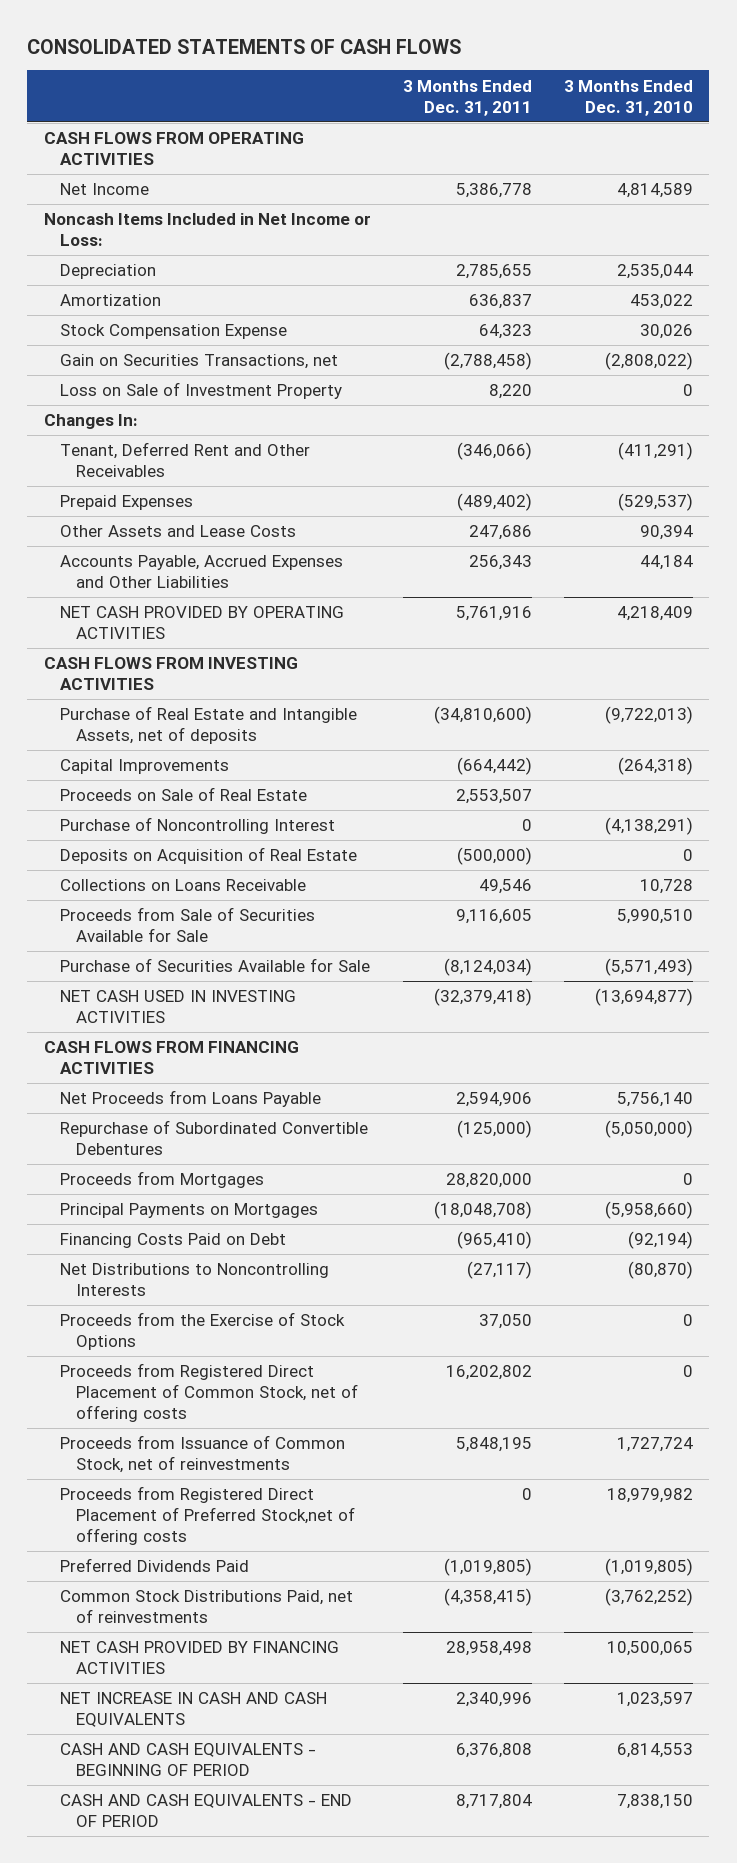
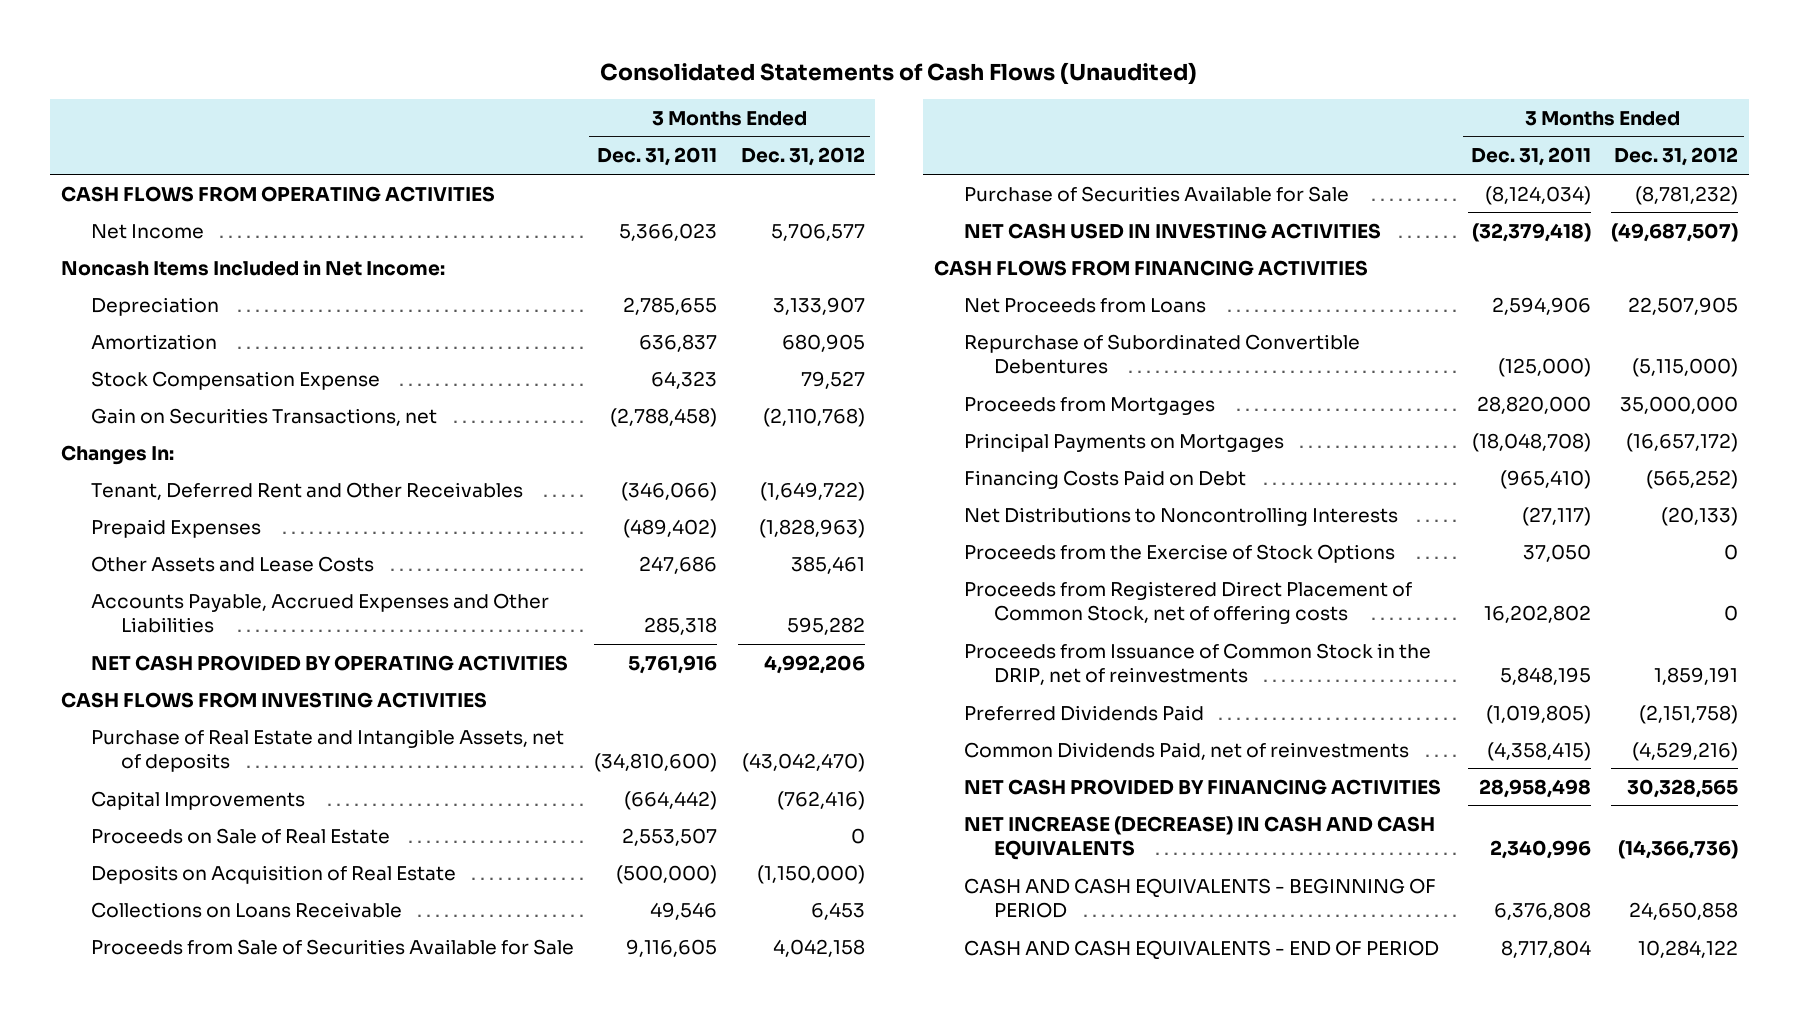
[27,38,462,54] CONSOLIDATED STATEMENTS OF CASH FLOWS -> [600,61,1198,85] Consolidated Statements of Cash Flows (Unaudited)
[564,79,694,116] 3 Months Ended Dec. 31, 2010 -> none
none -> [741,147,866,167] Dec. 31, 2012
[455,183,532,199] 5,386,778 -> [619,222,718,241] 5,366,023
[43,213,371,247] Noncash Items Included in Net Income or Loss: -> [60,259,445,276] Noncash Items Included in Net Income:
[59,382,342,400] Loss on Sale of Investment Property -> none
[468,555,532,571] 256,343 -> [644,617,718,636] 285,318
[59,817,335,835] Purchase of Noncontrolling Interest -> none
[59,1090,321,1108] Net Proceeds from Loans Payable -> [964,297,1207,313] Net Proceeds from Loans
[59,1486,356,1546] Proceeds from Registered Direct Placement of Preferred Stock,net of offering costs -> none
[59,1435,345,1474] Proceeds from Issuance of Common Stock, net of reinvestments -> [964,642,1432,686] Proceeds from Issuance of Common Stock in the DRIP, net of reinvestments
[59,1590,353,1624] Common Stock Distributions Paid, net of reinvestments -> [964,741,1410,760] Common Dividends Paid, net of reinvestments
[59,1692,327,1728] NET INCREASE IN CASH AND CASH EQUIVALENTS -> [964,815,1436,861] NET INCREASE (DECREASE) IN CASH AND CASH EQUIVALENTS

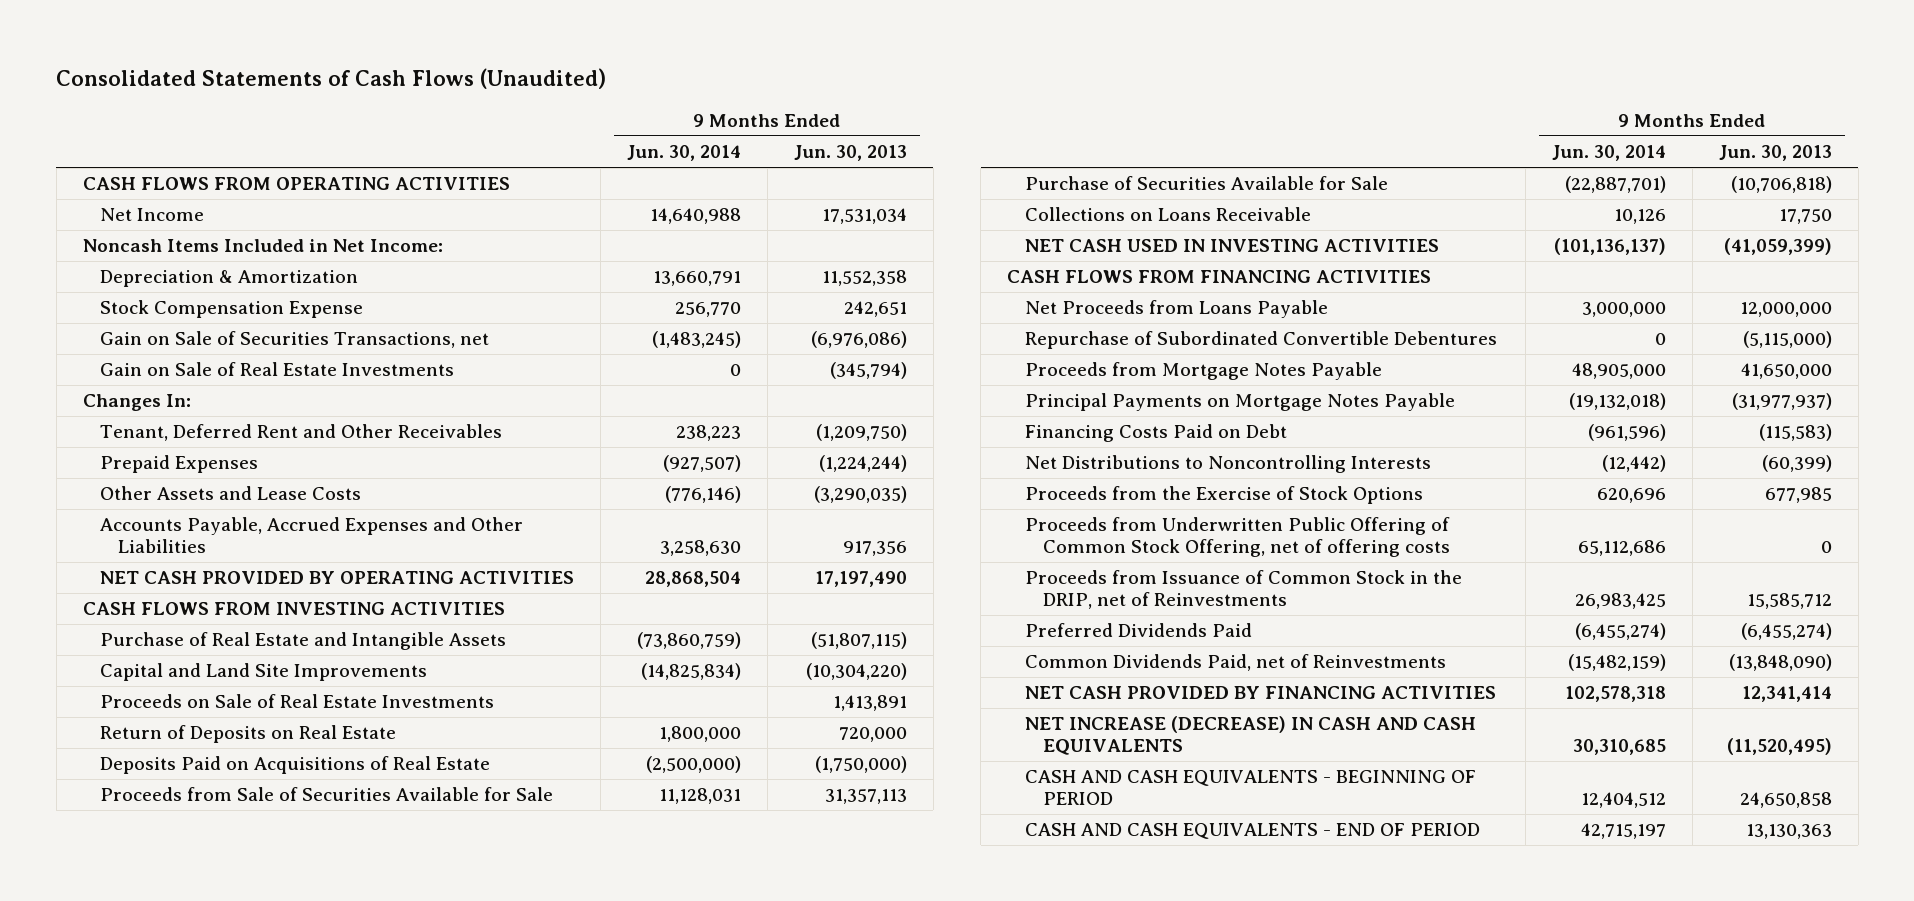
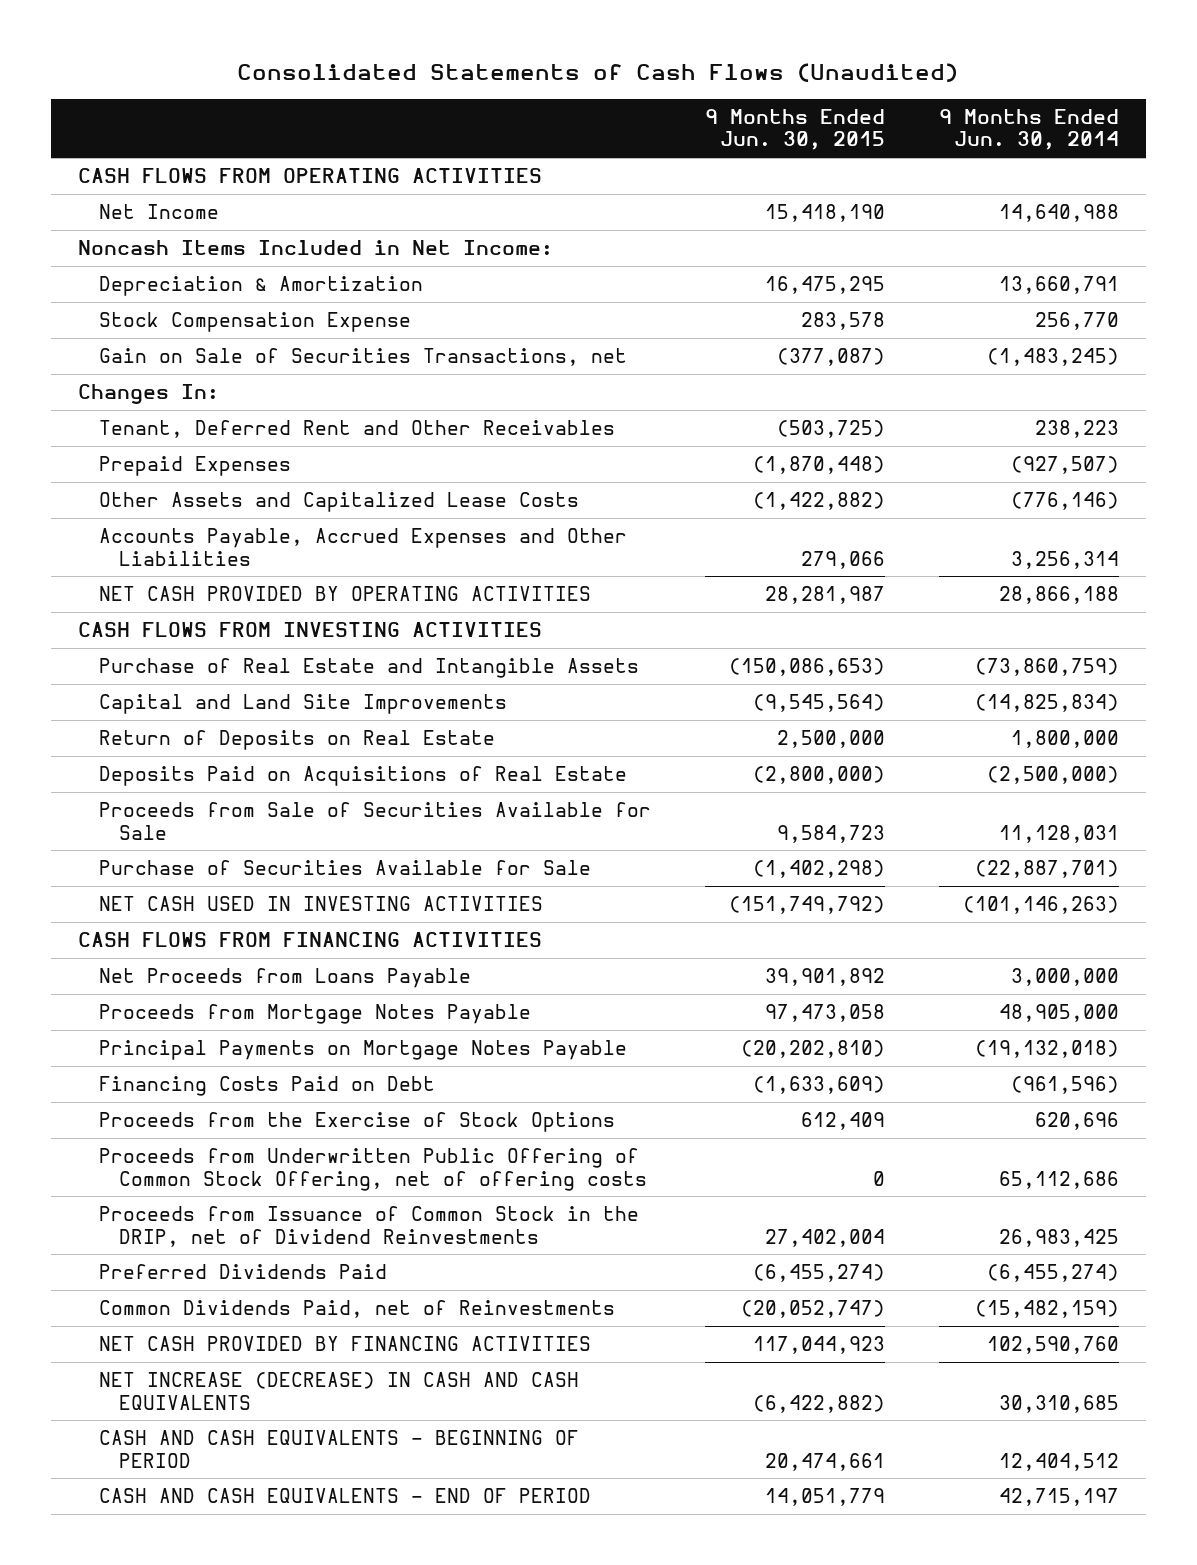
[794,145,908,162] Jun. 30, 2013 -> none
none -> [704,108,885,151] 9 Months Ended Jun. 30, 2015
[100,362,455,377] Gain on Sale of Real Estate Investments -> none
[100,486,362,501] Other Assets and Lease Costs -> [98,492,579,513] Other Assets and Capitalized Lease Costs
[660,540,742,557] 3,258,630 -> [1011,550,1120,569] 3,256,314
[645,571,742,588] 28,868,504 -> [999,586,1120,605] 28,866,188
[100,694,495,709] Proceeds on Sale of Real Estate Investments -> none
[1025,207,1312,222] Collections on Loans Receivable -> none
[1553,238,1666,256] (101,136,137) -> [963,896,1120,915] (101,146,263)
[1025,331,1498,350] Repurchase of Subordinated Convertible Debentures -> none
[1025,455,1432,474] Net Distributions to Noncontrolling Interests -> none
[1025,570,1463,610] Proceeds from Issuance of Common Stock in the DRIP, net of Reinvestments -> [98,1206,639,1247] Proceeds from Issuance of Common Stock in the DRIP, net of Dividend Reinvestments
[1564,686,1666,703] 102,578,318 -> [987,1336,1120,1355] 102,590,760

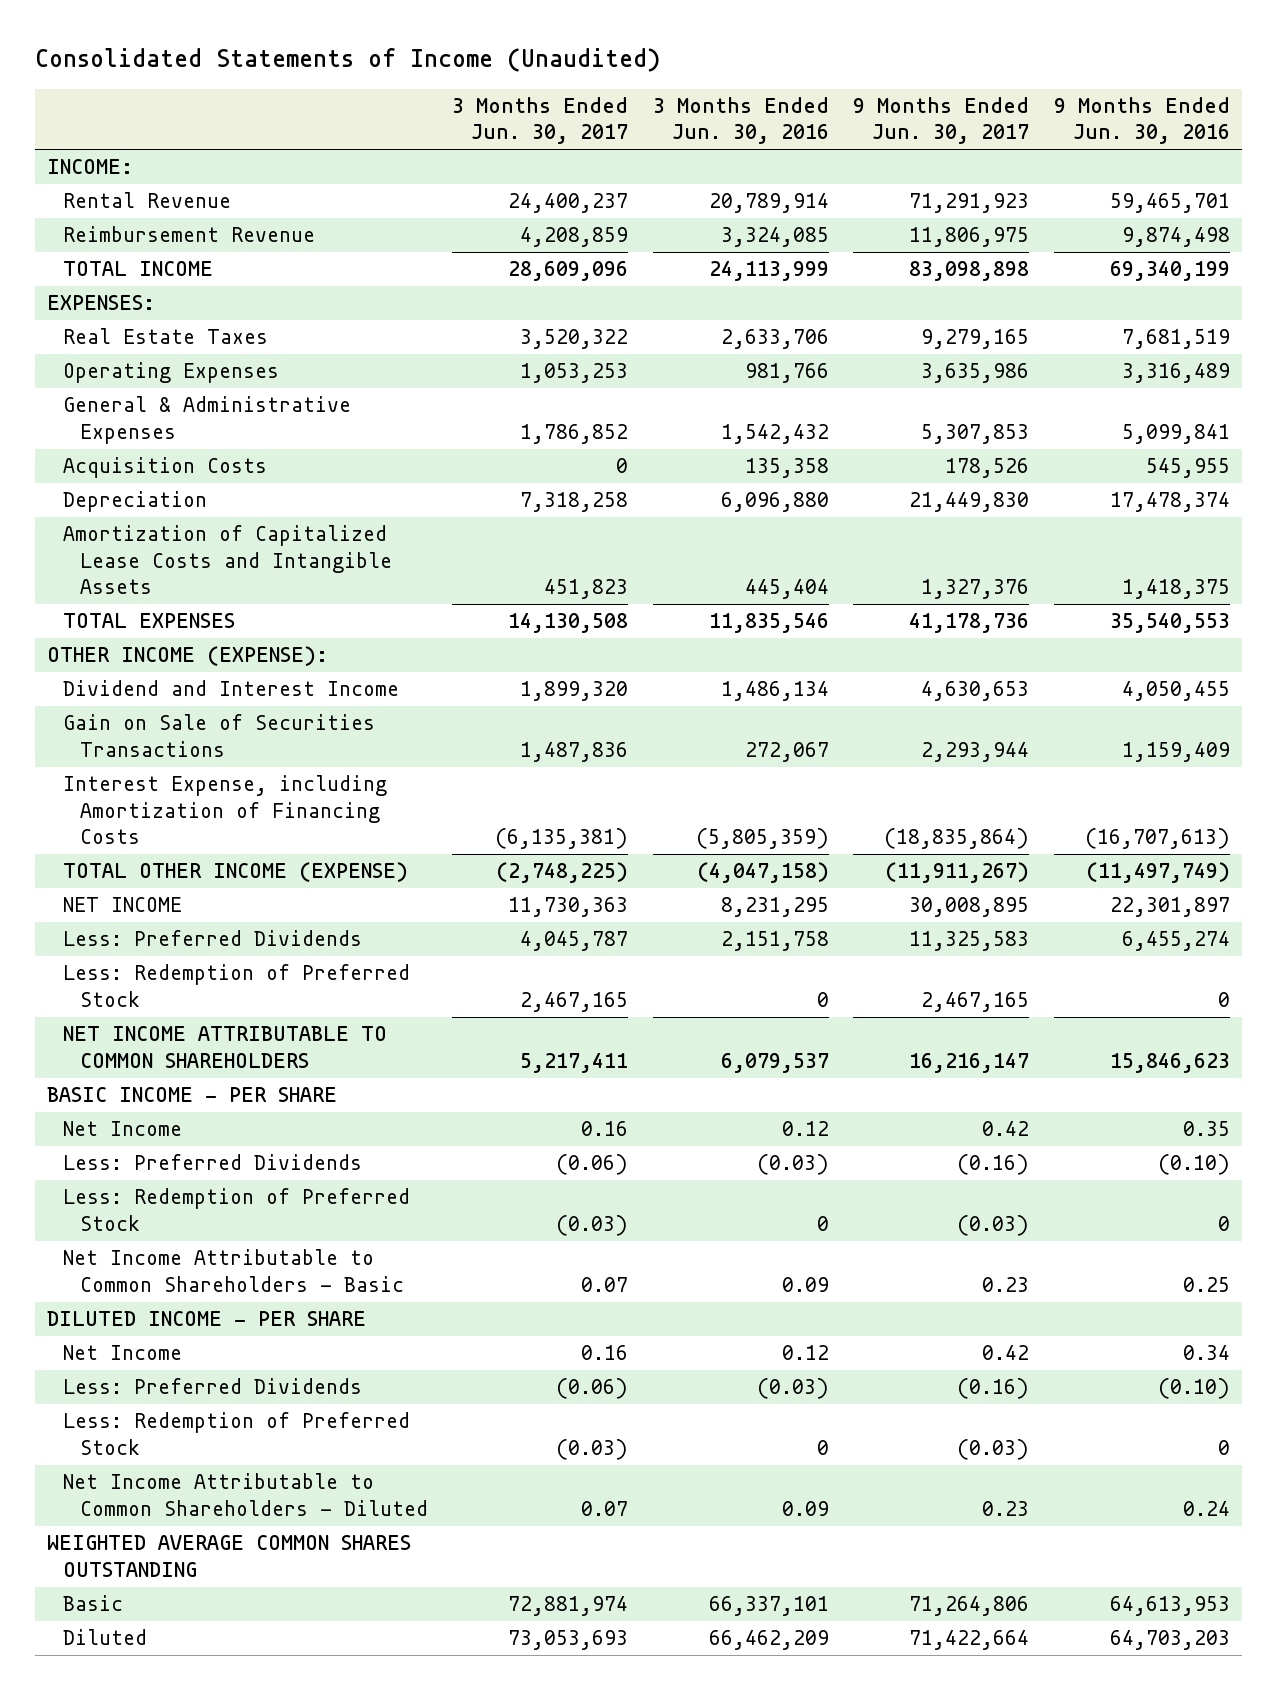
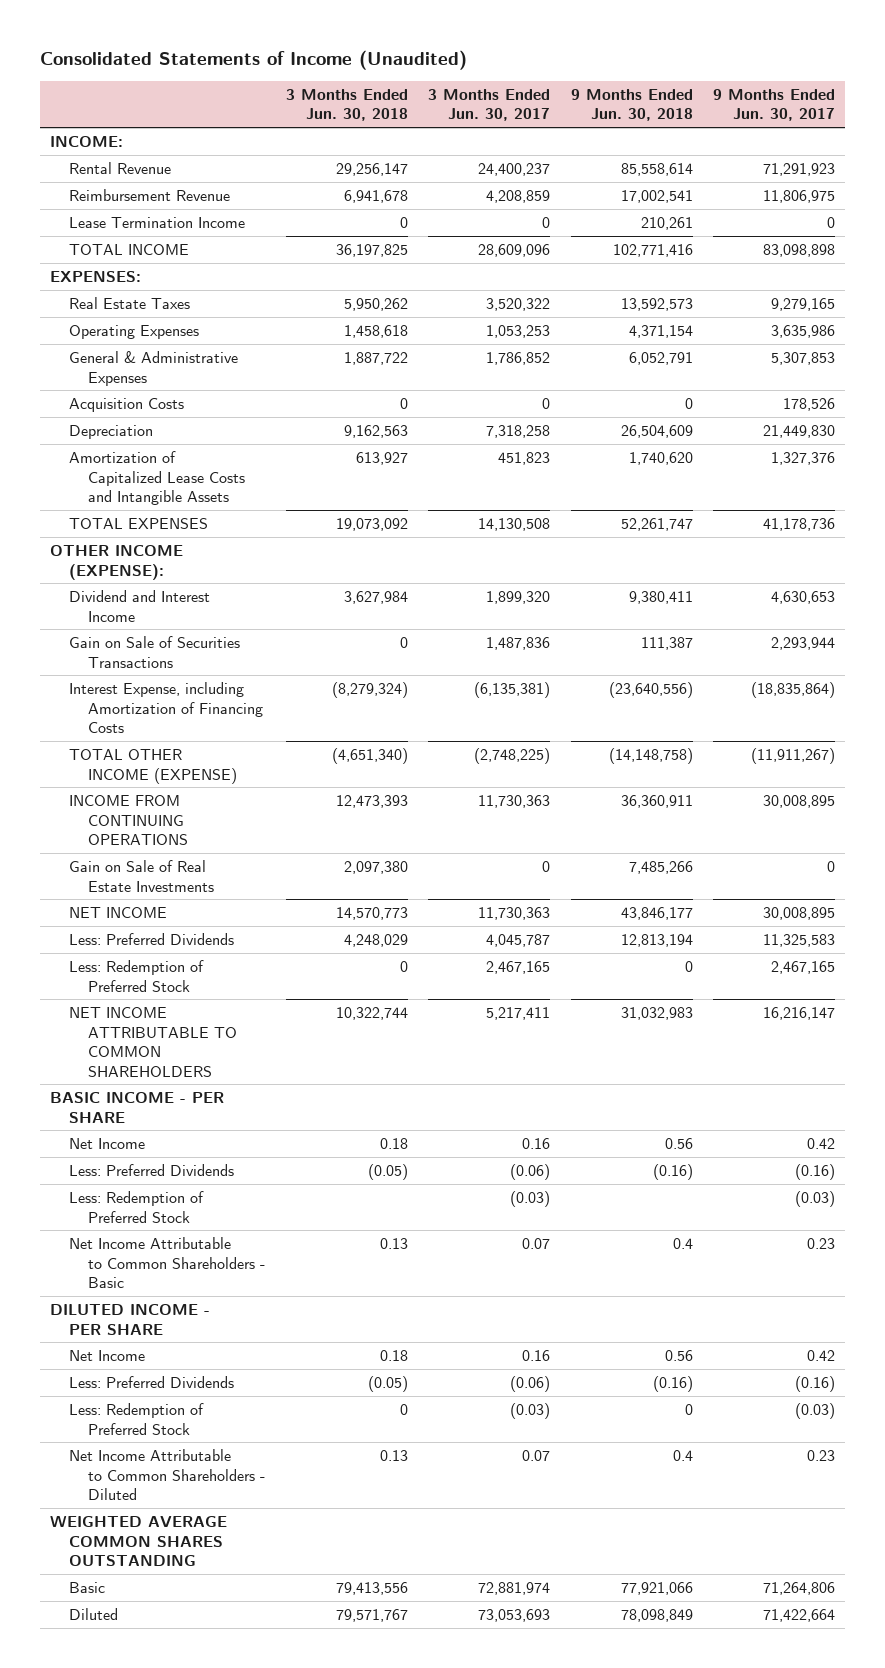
[652,96,829,145] 3 Months Ended Jun. 30, 2016 -> none
[1053,96,1230,145] 9 Months Ended Jun. 30, 2016 -> none
none -> [285,88,408,122] 3 Months Ended Jun. 30, 2018
none -> [570,88,693,122] 9 Months Ended Jun. 30, 2018
none -> [69,216,246,228] Lease Termination Income
none -> [69,794,189,846] INCOME FROM CONTINUING OPERATIONS
none -> [69,859,215,892] Gain on Sale of Real Estate Investments

